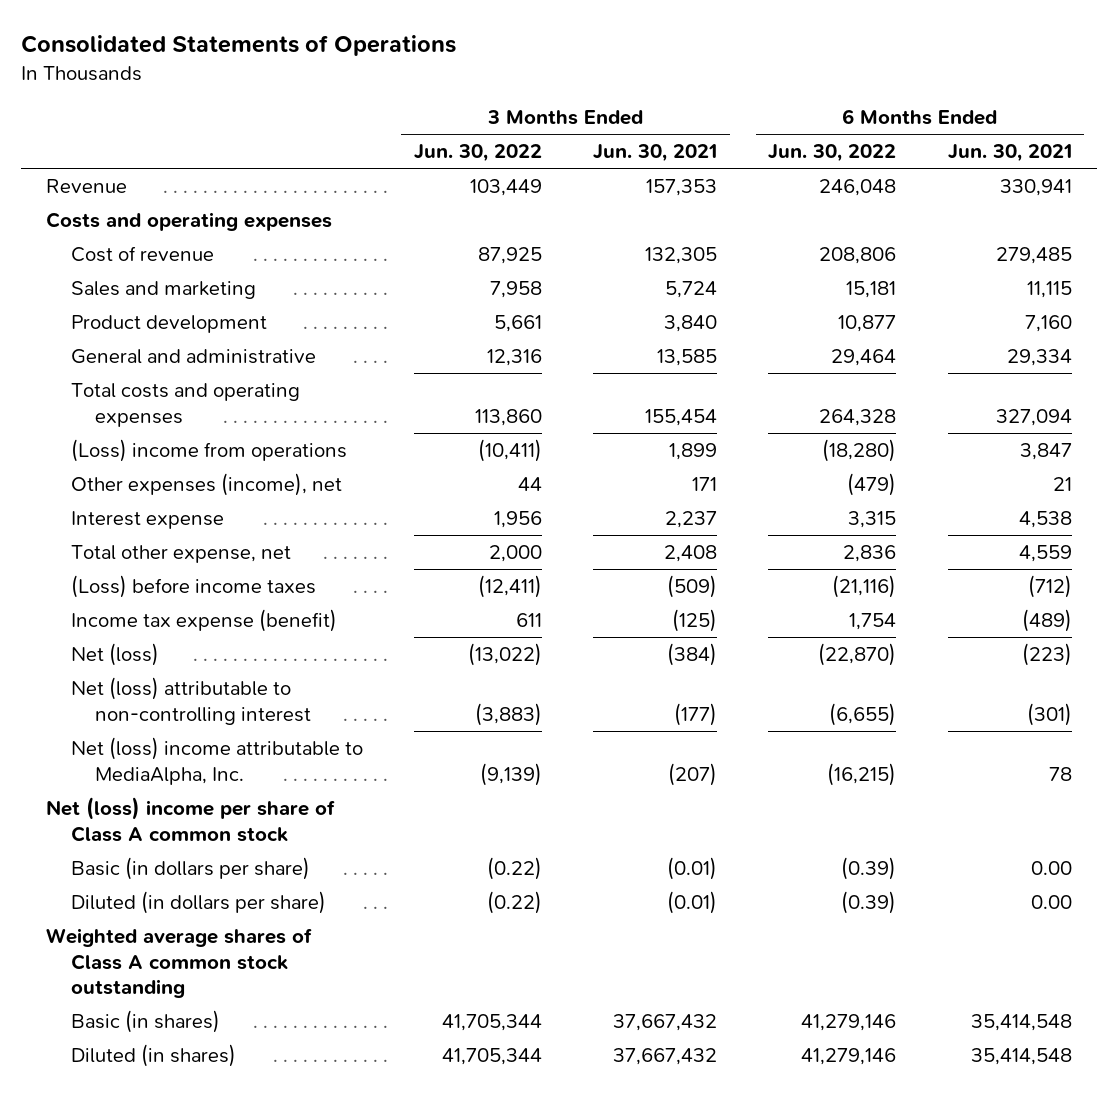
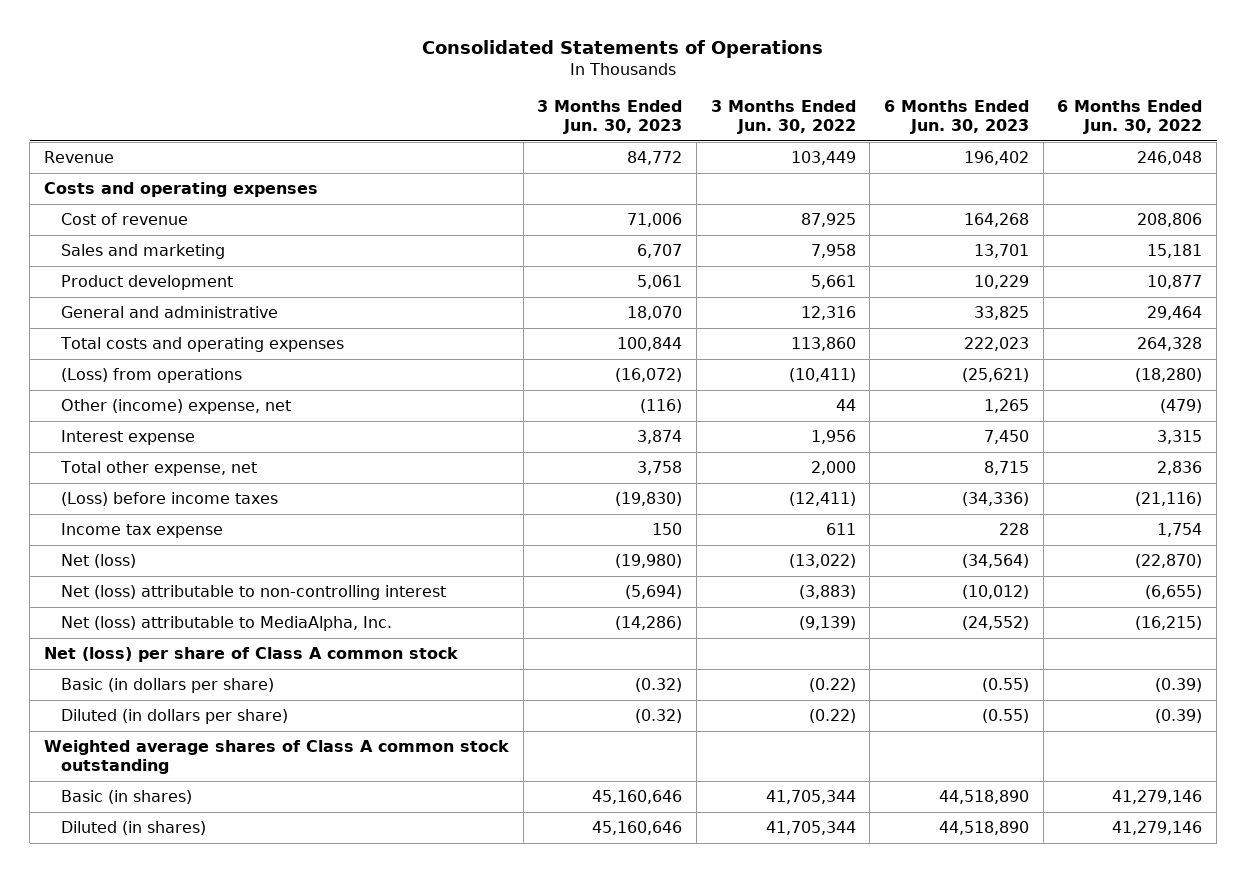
[593,144,718,163] Jun. 30, 2021 -> none
[947,144,1072,163] Jun. 30, 2021 -> none
none -> [537,99,683,135] 3 Months Ended Jun. 30, 2023
none -> [884,99,1030,135] 6 Months Ended Jun. 30, 2023
[70,438,347,462] (Loss) income from operations -> [60,368,242,384] (Loss) from operations
[70,472,342,496] Other expenses (income), net -> [60,399,291,415] Other (income) expense, net
[70,608,337,632] Income tax expense (benefit) -> [60,523,223,539] Income tax expense
[70,736,363,785] Net (loss) income attributable to MediaAlpha, Inc. -> [60,616,392,632] Net (loss) attributable to MediaAlpha, Inc.
[46,796,336,842] Net (loss) income per share of Class A common stock -> [44,647,459,663] Net (loss) per share of Class A common stock

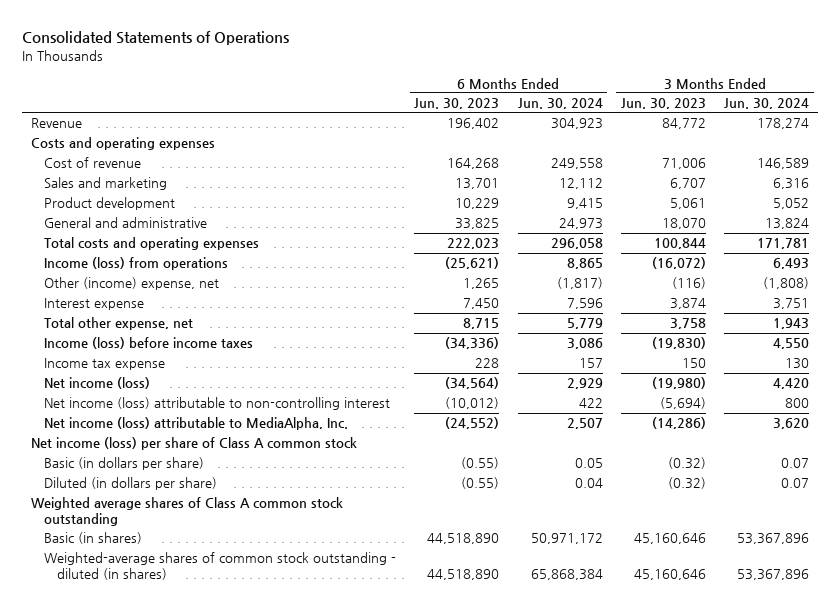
[710,99,856,135] 3 Months Ended Jun. 30, 2022 -> none
[1057,99,1203,135] 6 Months Ended Jun. 30, 2022 -> none
none -> [517,98,603,110] Jun. 30, 2024
none -> [724,98,810,110] Jun. 30, 2024
[60,368,242,384] (Loss) from operations -> [44,257,229,271] Income (loss) from operations
[60,492,278,507] (Loss) before income taxes -> [44,337,254,350] Income (loss) before income taxes
[60,554,136,569] Net (loss) -> [44,377,151,390] Net income (loss)
[60,585,446,601] Net (loss) attributable to non-controlling interest -> [44,397,391,411] Net income (loss) attributable to non-controlling interest
[60,616,392,632] Net (loss) attributable to MediaAlpha, Inc. -> [44,417,349,431] Net income (loss) attributable to MediaAlpha, Inc.
[44,647,459,663] Net (loss) per share of Class A common stock -> [30,437,357,451] Net income (loss) per share of Class A common stock
[60,821,206,836] Diluted (in shares) -> [44,552,397,581] Weighted-average shares of common stock outstanding - diluted (in shares)

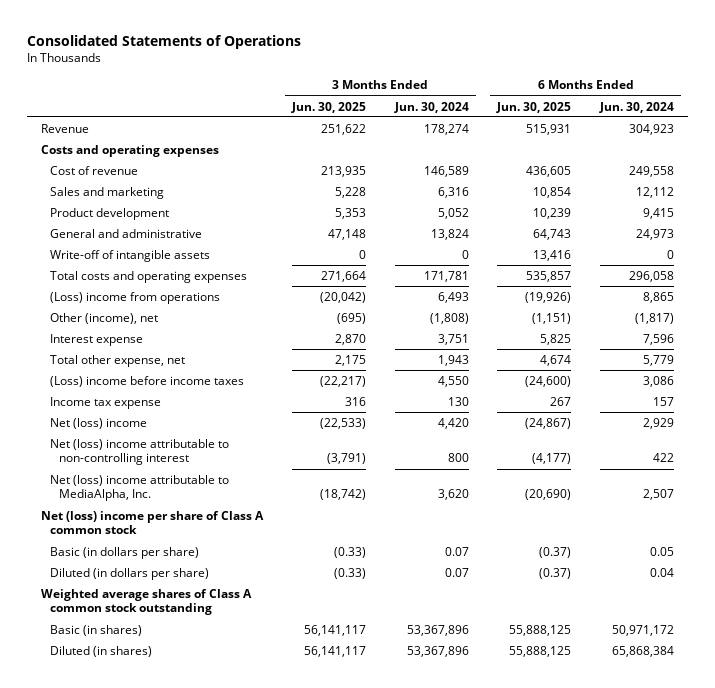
[414,98,500,110] Jun. 30, 2023 -> none
[620,98,706,110] Jun. 30, 2023 -> none
none -> [291,101,367,113] Jun. 30, 2025
none -> [496,101,572,113] Jun. 30, 2025
none -> [49,249,210,262] Write-off of intangible assets
[44,257,229,271] Income (loss) from operations -> [49,291,220,304] (Loss) income from operations
[44,277,220,291] Other (income) expense, net -> [49,312,158,324] Other (income), net
[44,337,254,350] Income (loss) before income taxes -> [49,375,244,387] (Loss) income before income taxes
[44,377,151,390] Net income (loss) -> [49,417,147,429] Net (loss) income
[44,397,391,411] Net income (loss) attributable to non-controlling interest -> [49,438,229,466] Net (loss) income attributable to non-controlling interest
[44,417,349,431] Net income (loss) attributable to MediaAlpha, Inc. -> [49,474,229,502] Net (loss) income attributable to MediaAlpha, Inc.
[30,437,357,451] Net income (loss) per share of Class A common stock -> [41,510,265,535] Net (loss) income per share of Class A common stock
[44,552,397,581] Weighted-average shares of common stock outstanding - diluted (in shares) -> [49,645,152,657] Diluted (in shares)

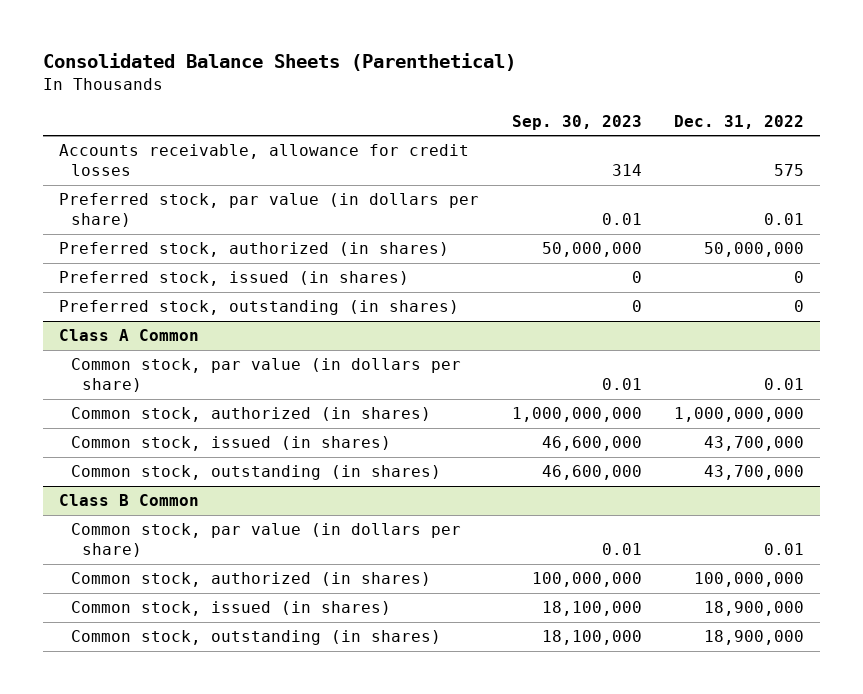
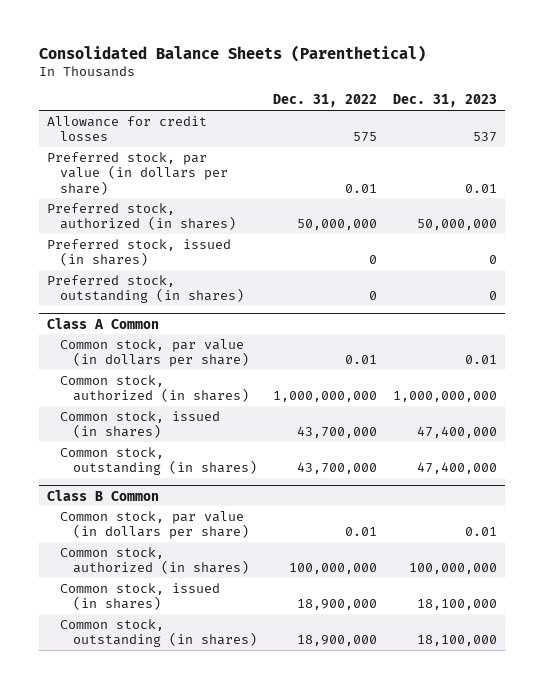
[511,114,642,130] Sep. 30, 2023 -> none
none -> [393,94,498,108] Dec. 31, 2023
[59,144,470,177] Accounts receivable, allowance for credit losses -> [46,115,207,142] Allowance for credit losses

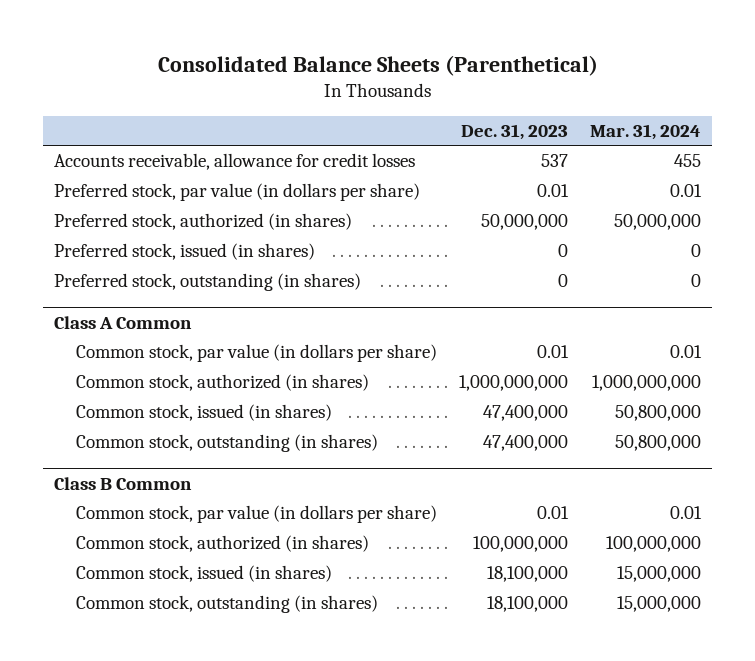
[273,94,378,108] Dec. 31, 2022 -> none
none -> [589,123,701,140] Mar. 31, 2024
[46,115,207,142] Allowance for credit losses -> [54,153,416,171] Accounts receivable, allowance for credit losses

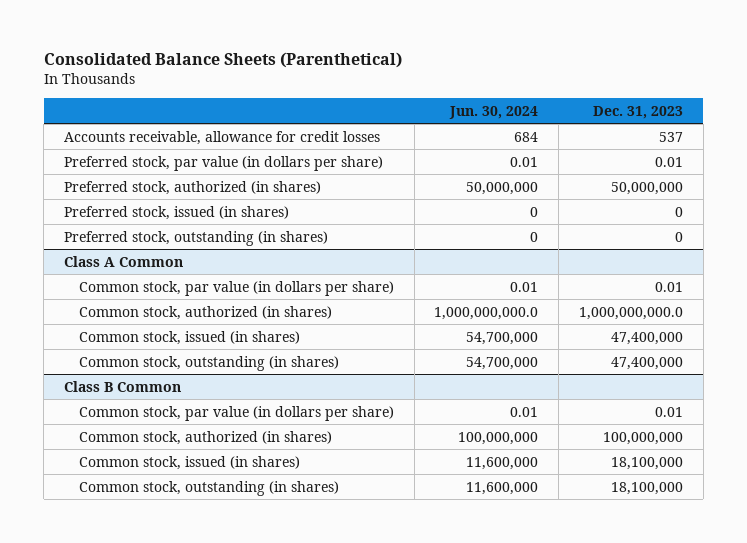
[589,123,701,140] Mar. 31, 2024 -> none
none -> [449,105,539,119] Jun. 30, 2024
[458,375,568,392] 1,000,000,000 -> [578,306,683,320] 1,000,000,000.0

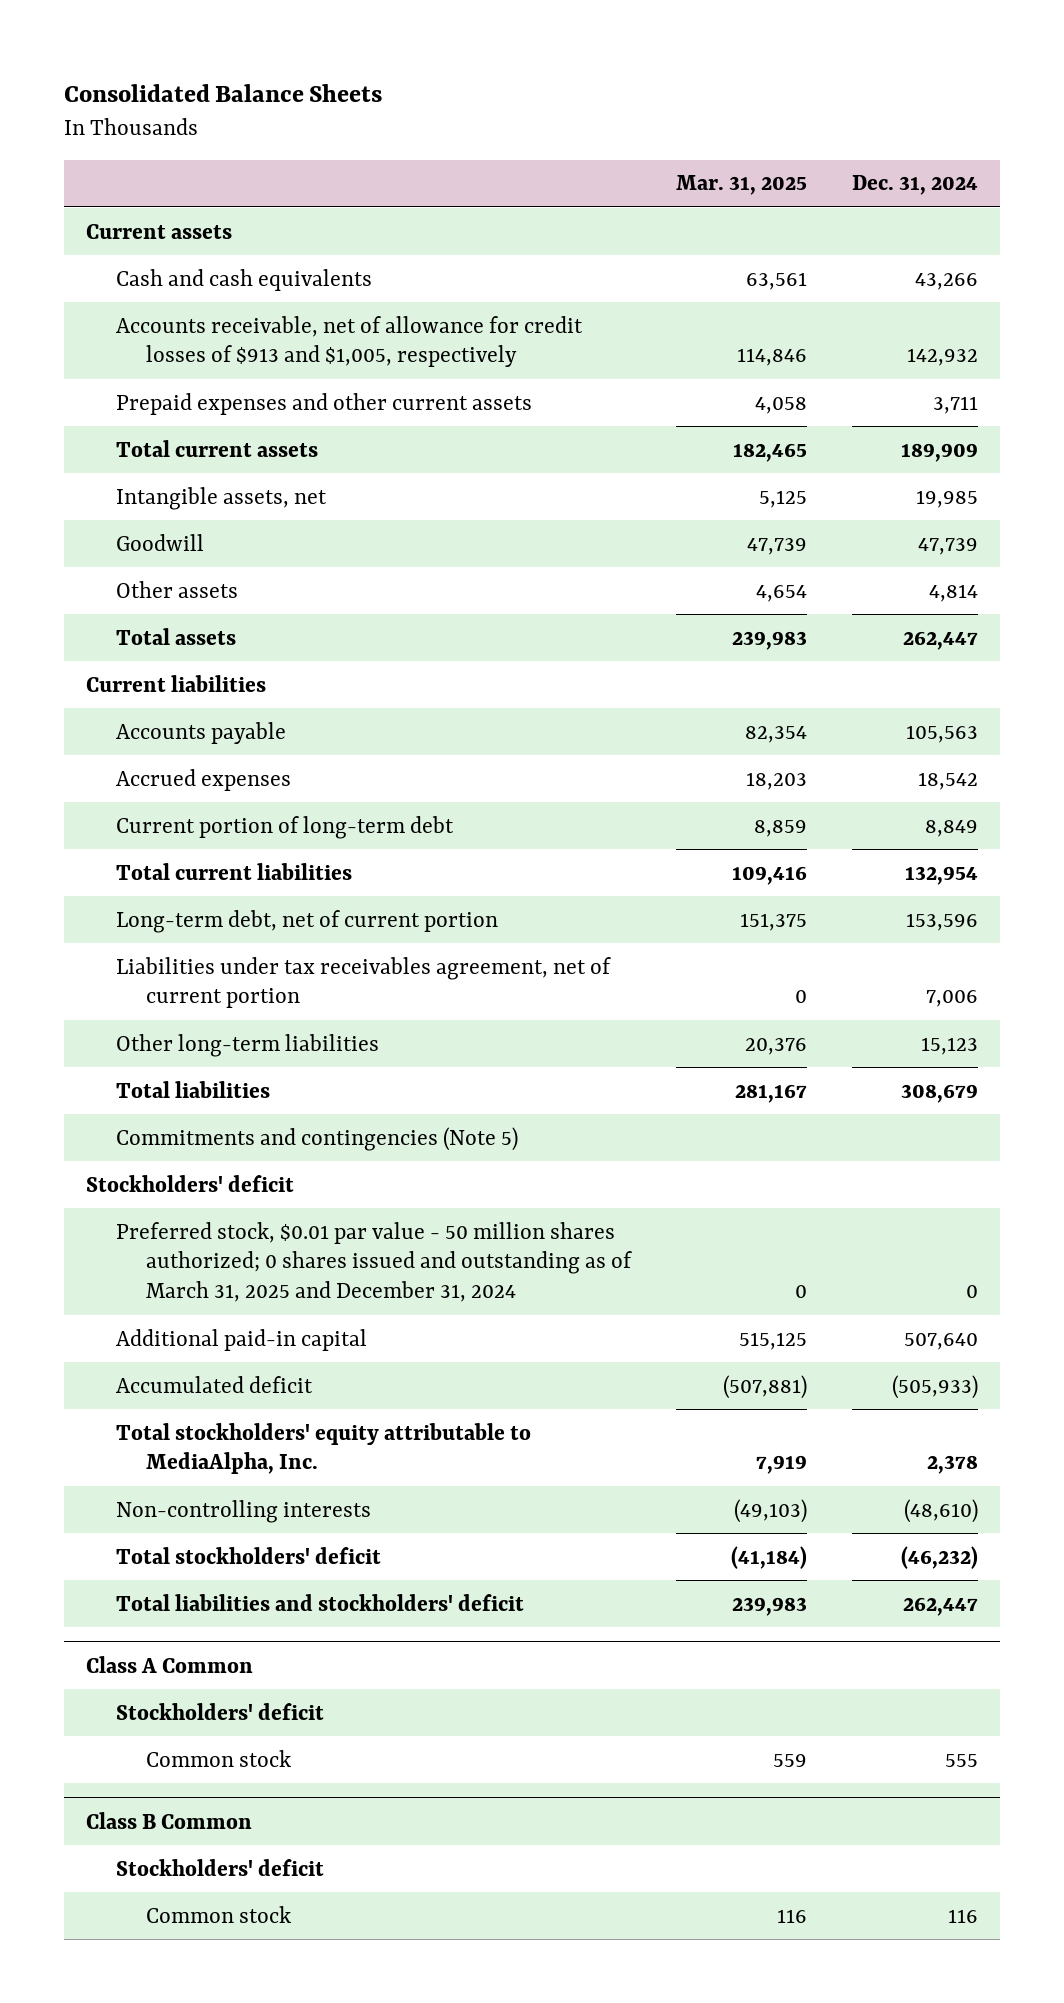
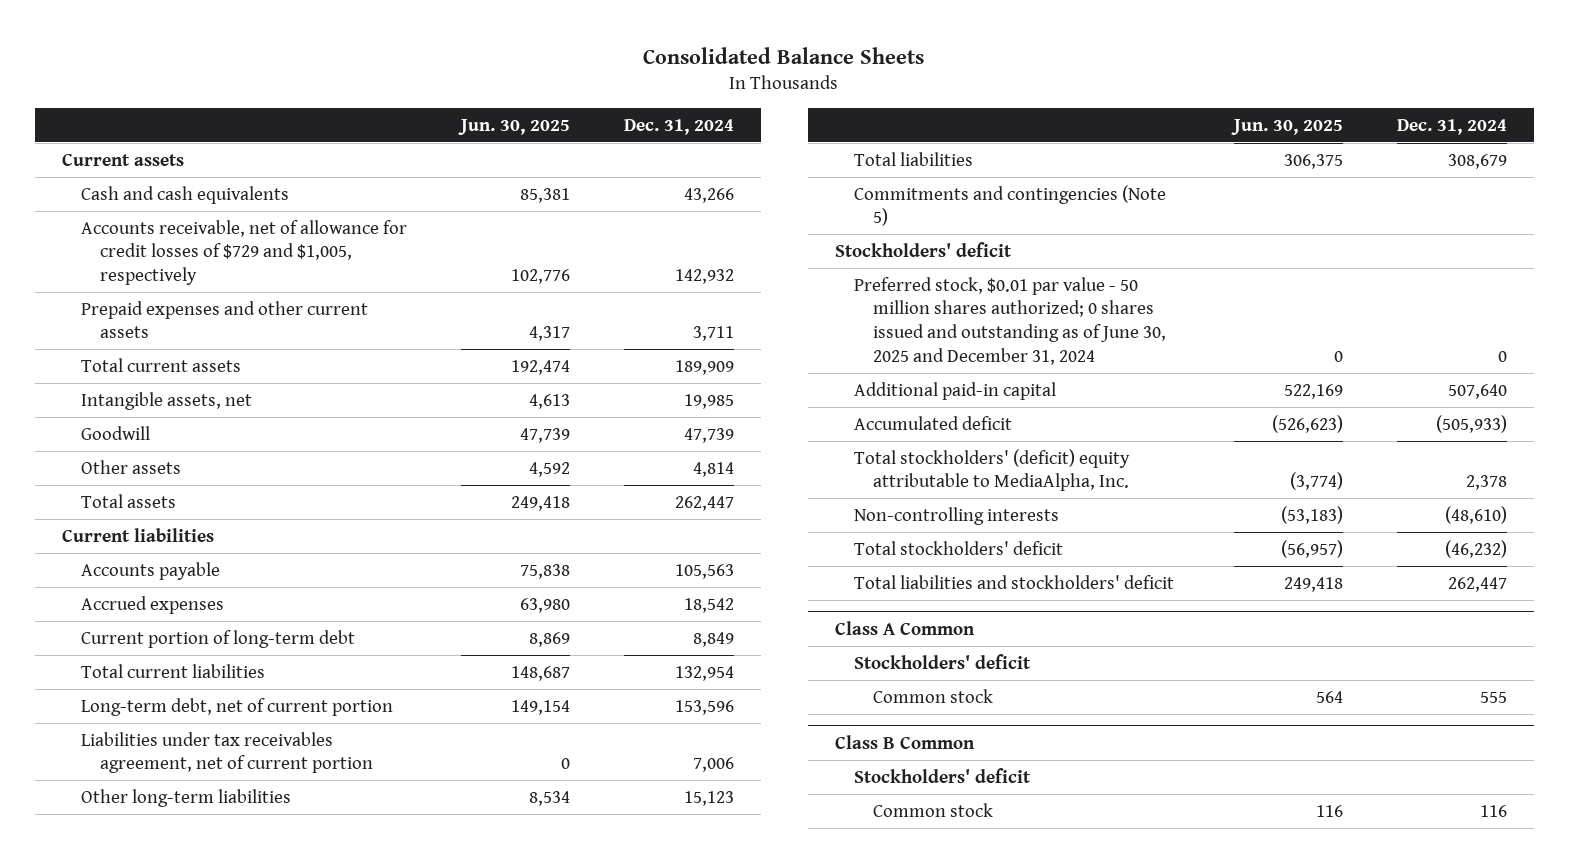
[675,175,807,196] Mar. 31, 2025 -> none
none -> [457,118,570,135] Jun. 30, 2025
[116,315,584,368] Accounts receivable, net of allowance for credit losses of $913 and $1,005, respectively -> [80,219,407,286] Accounts receivable, net of allowance for credit losses of $729 and $1,005, respectively
[116,1221,632,1303] Preferred stock, $0.01 par value - 50 million shares authorized; 0 shares issued and outstanding as of March 31, 2025 and December 31, 2024 -> [853,276,1166,365] Preferred stock, $0.01 par value - 50 million shares authorized; 0 shares issued and outstanding as of June 30, 2025 and December 31, 2024
[116,1422,532,1475] Total stockholders' equity attributable to MediaAlpha, Inc. -> [853,448,1130,492] Total stockholders' (deficit) equity attributable to MediaAlpha, Inc.

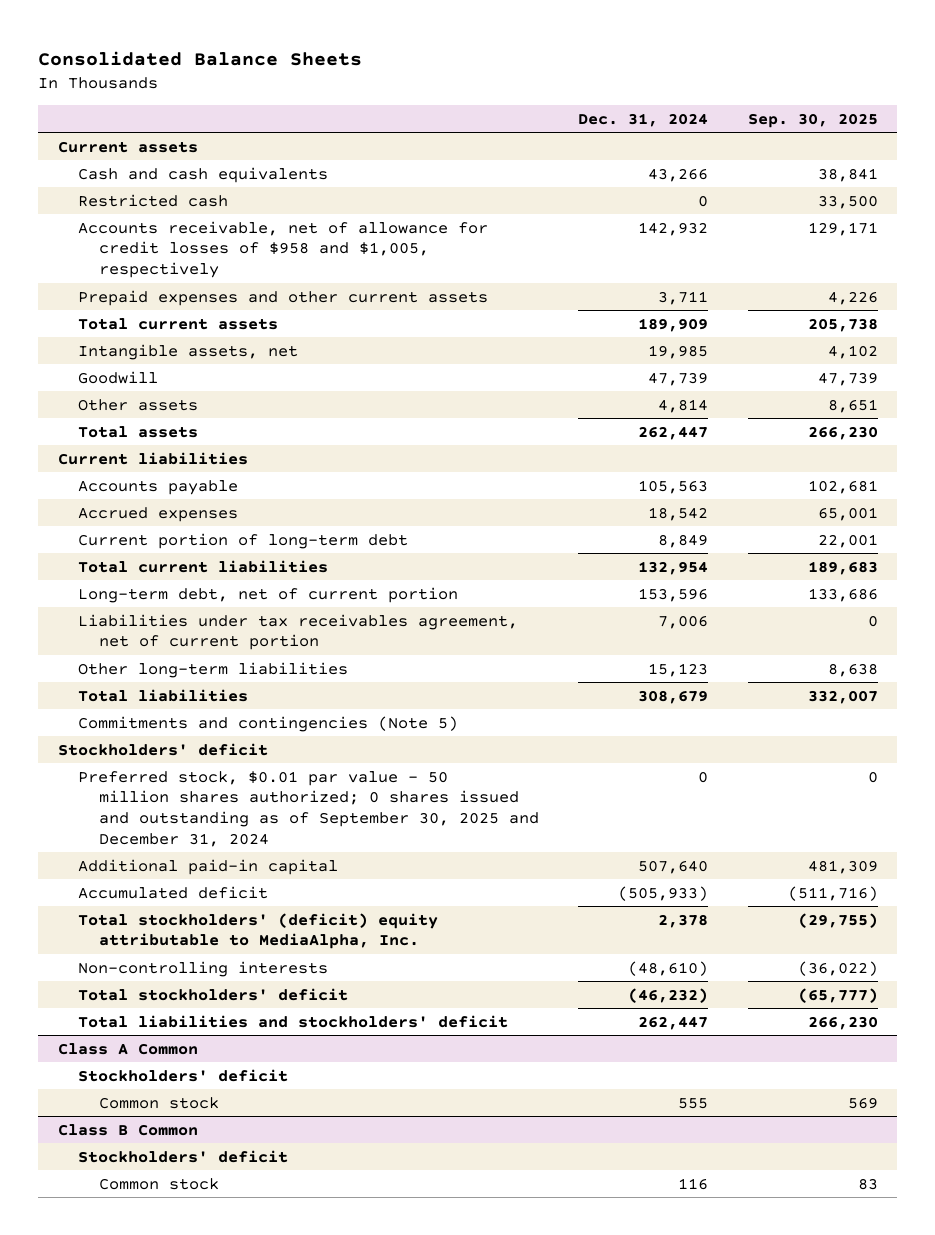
[457,118,570,135] Jun. 30, 2025 -> none
none -> [747,112,878,128] Sep. 30, 2025
none -> [78,193,229,207] Restricted cash
[80,219,407,286] Accounts receivable, net of allowance for credit losses of $729 and $1,005, respectively -> [78,220,489,279] Accounts receivable, net of allowance for credit losses of $958 and $1,005, respectively
[853,276,1166,365] Preferred stock, $0.01 par value - 50 million shares authorized; 0 shares issued and outstanding as of June 30, 2025 and December 31, 2024 -> [78,770,540,848] Preferred stock, $0.01 par value - 50 million shares authorized; 0 shares issued and outstanding as of September 30, 2025 and December 31, 2024

